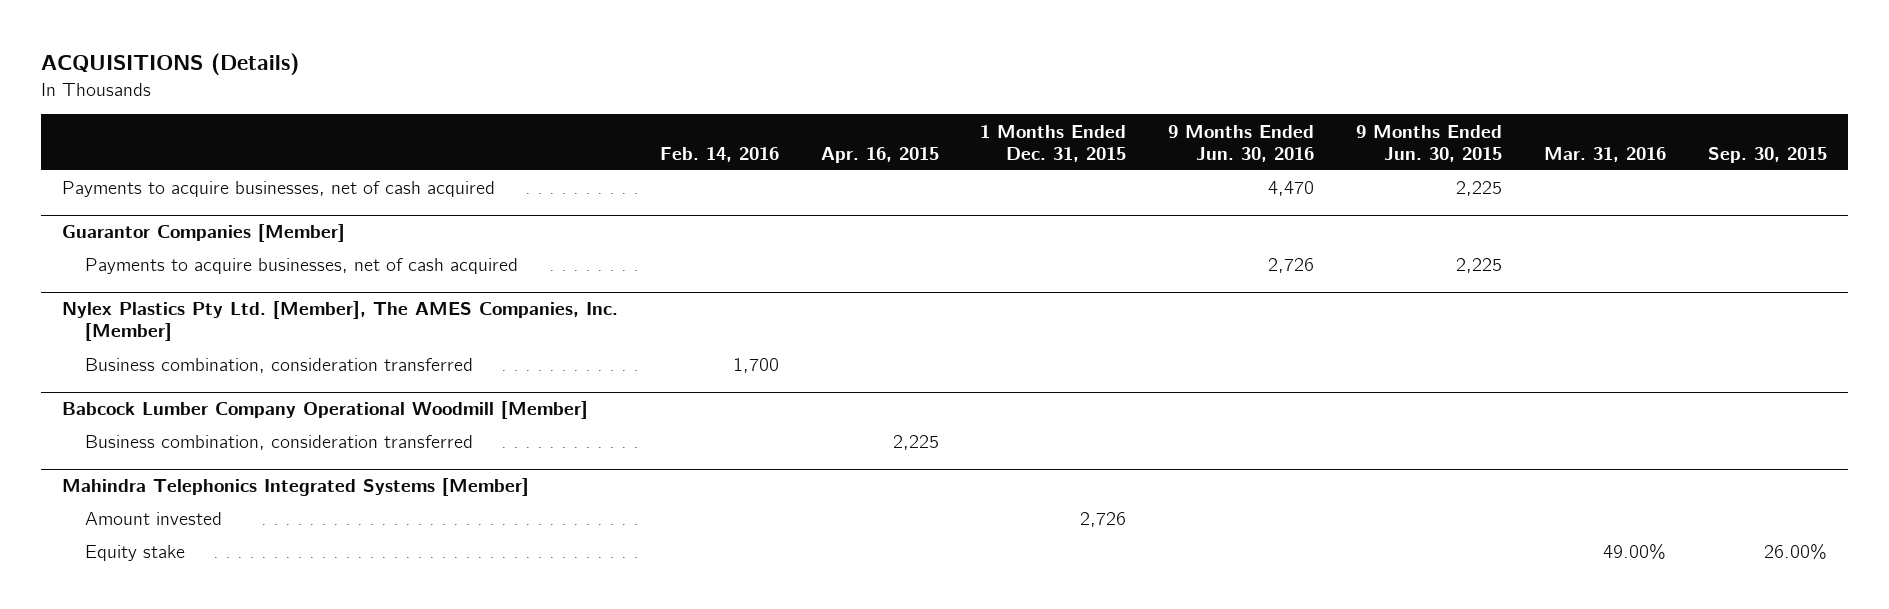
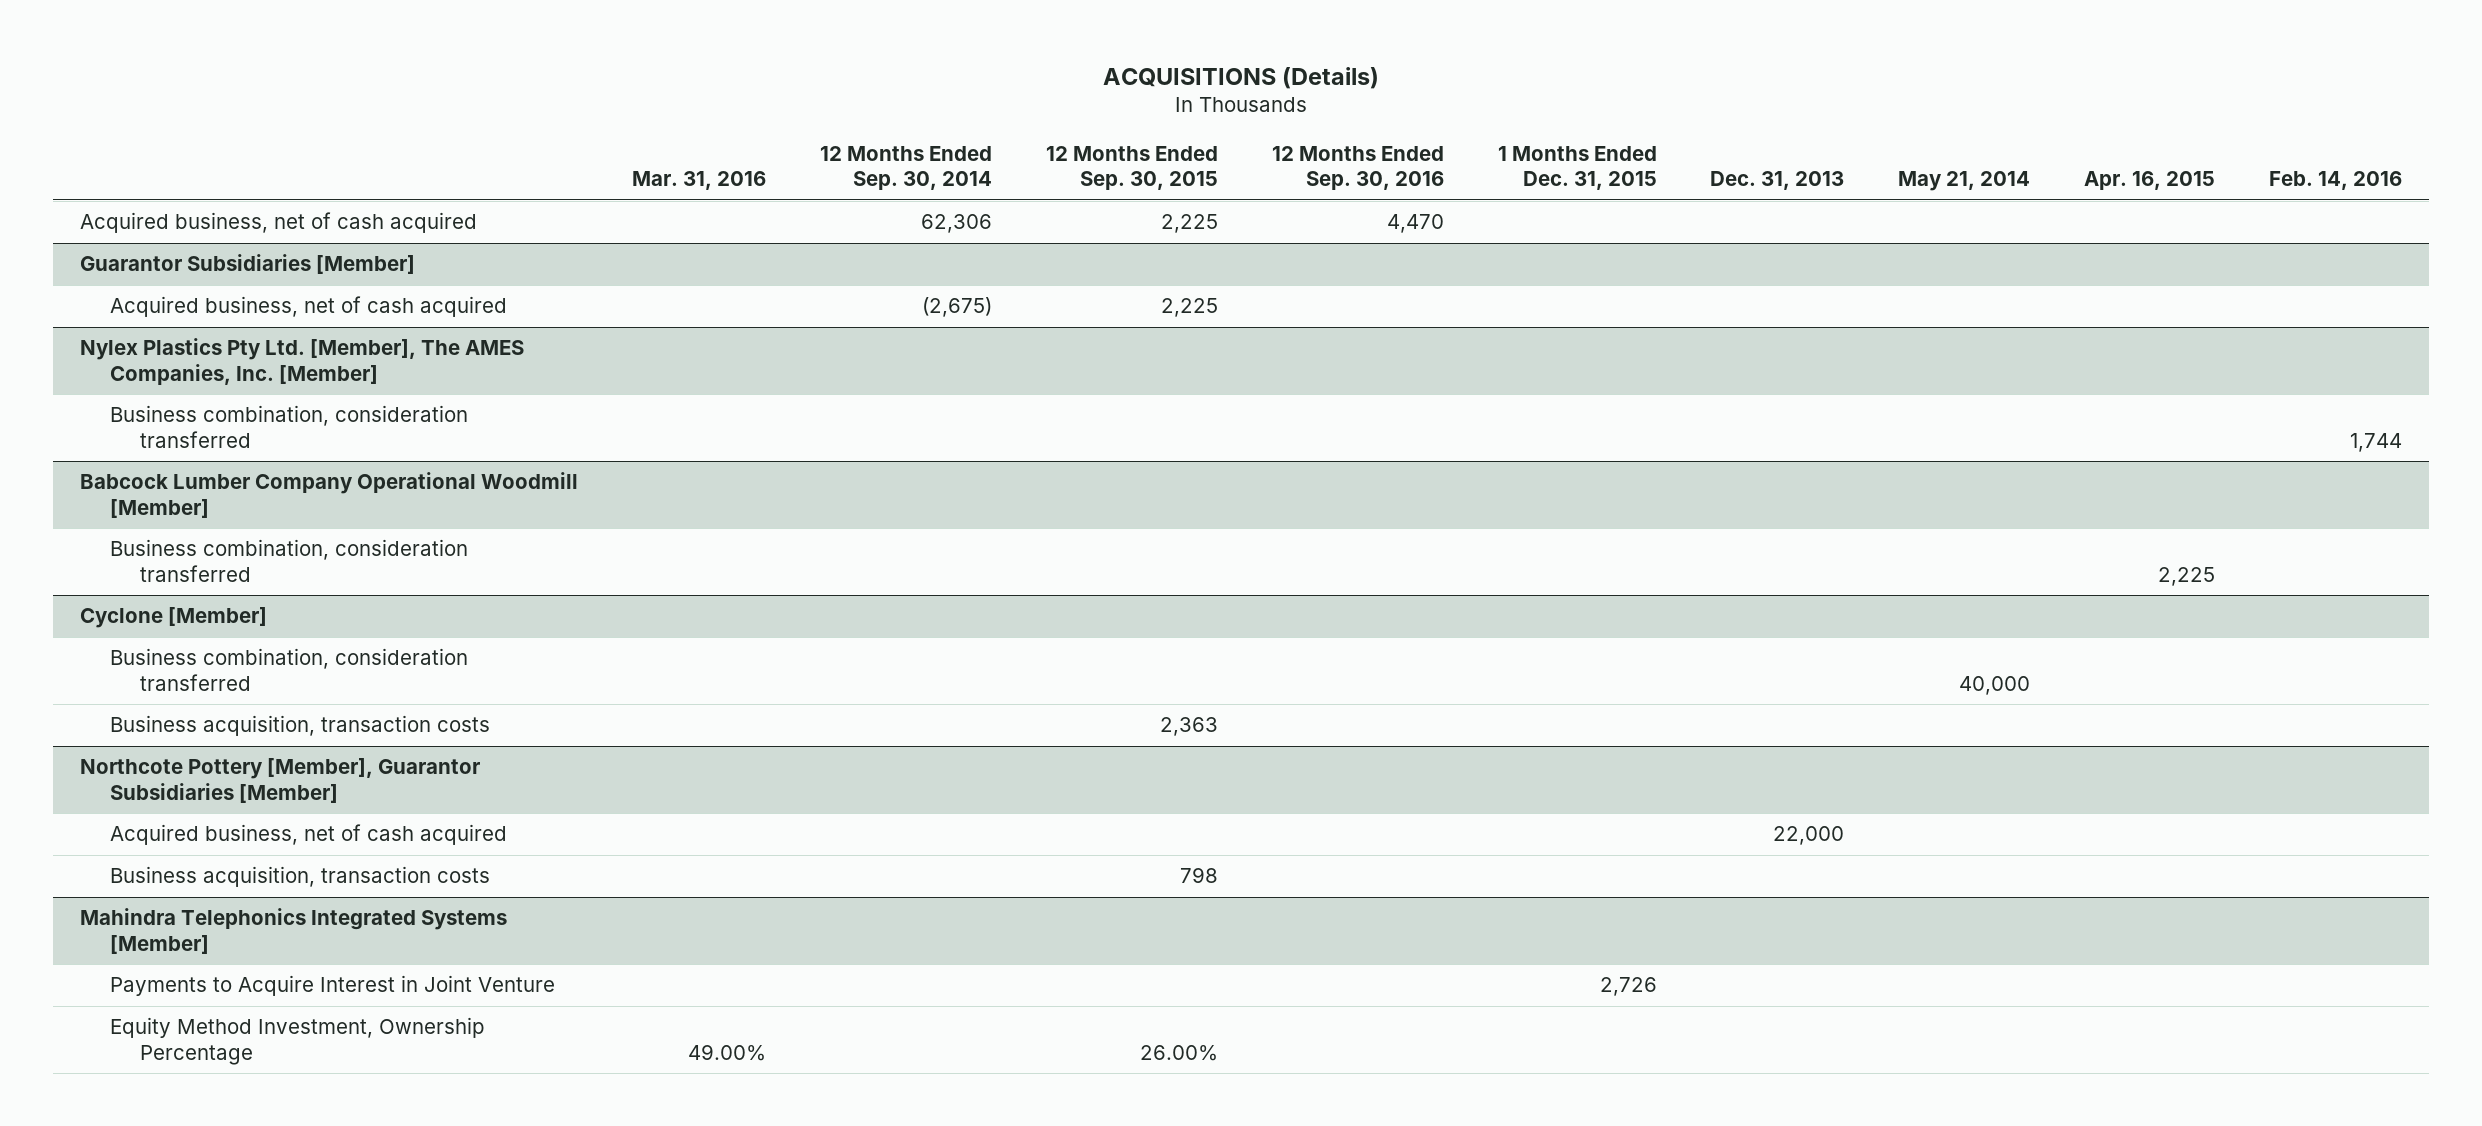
[1168,124,1315,162] 9 Months Ended Jun. 30, 2016 -> none
[1356,124,1503,162] 9 Months Ended Jun. 30, 2015 -> none
[1707,146,1827,163] Sep. 30, 2015 -> none
none -> [819,145,992,191] 12 Months Ended Sep. 30, 2014
none -> [1045,145,1218,191] 12 Months Ended Sep. 30, 2015
none -> [1271,145,1444,191] 12 Months Ended Sep. 30, 2016
none -> [1710,171,1845,191] Dec. 31, 2013
none -> [1898,171,2031,192] May 21, 2014
[61,181,495,198] Payments to acquire businesses, net of cash acquired -> [80,212,478,234] Acquired business, net of cash acquired
[61,224,345,243] Guarantor Companies [Member] -> [80,254,416,275] Guarantor Subsidiaries [Member]
[85,258,519,275] Payments to acquire businesses, net of cash acquired -> [110,296,508,318] Acquired business, net of cash acquired
[732,358,779,374] 1,700 -> [2350,433,2403,453] 1,744
none -> [80,607,268,629] Cyclone [Member]
none -> [110,648,469,692] Business combination, consideration transferred
none -> [110,715,491,737] Business acquisition, transaction costs
none -> [80,758,481,804] Northcote Pottery [Member], Guarantor Subsidiaries [Member]
none -> [110,824,508,846] Acquired business, net of cash acquired
none -> [110,866,491,888] Business acquisition, transaction costs
[85,512,223,526] Amount invested -> [110,975,556,997] Payments to Acquire Interest in Joint Venture
[85,545,186,562] Equity stake -> [110,1017,486,1066] Equity Method Investment, Ownership Percentage

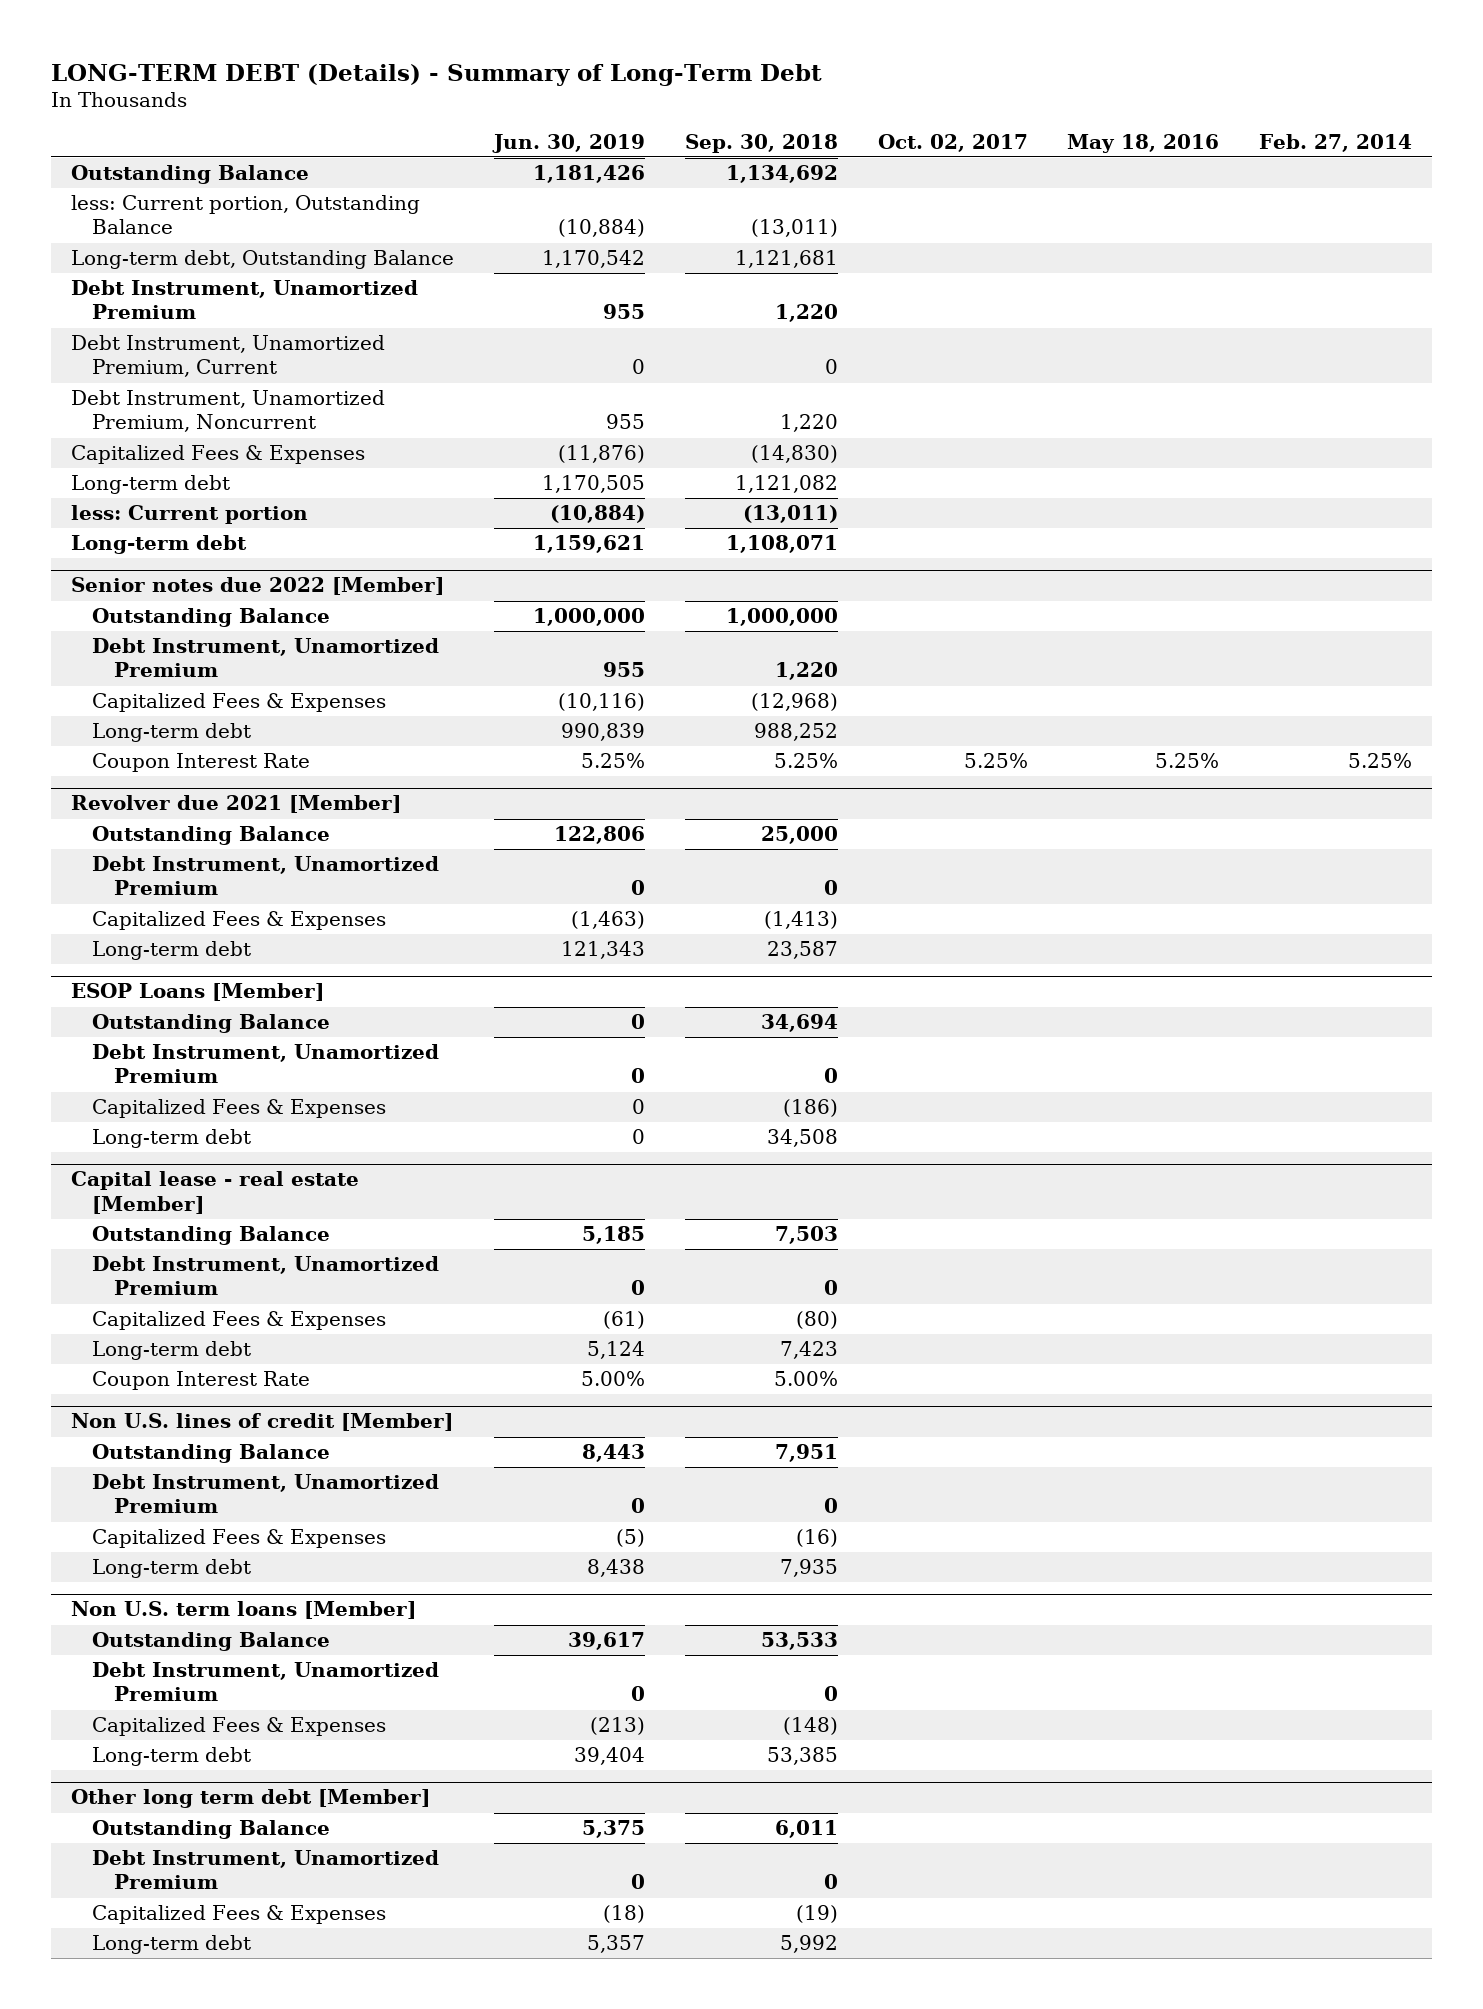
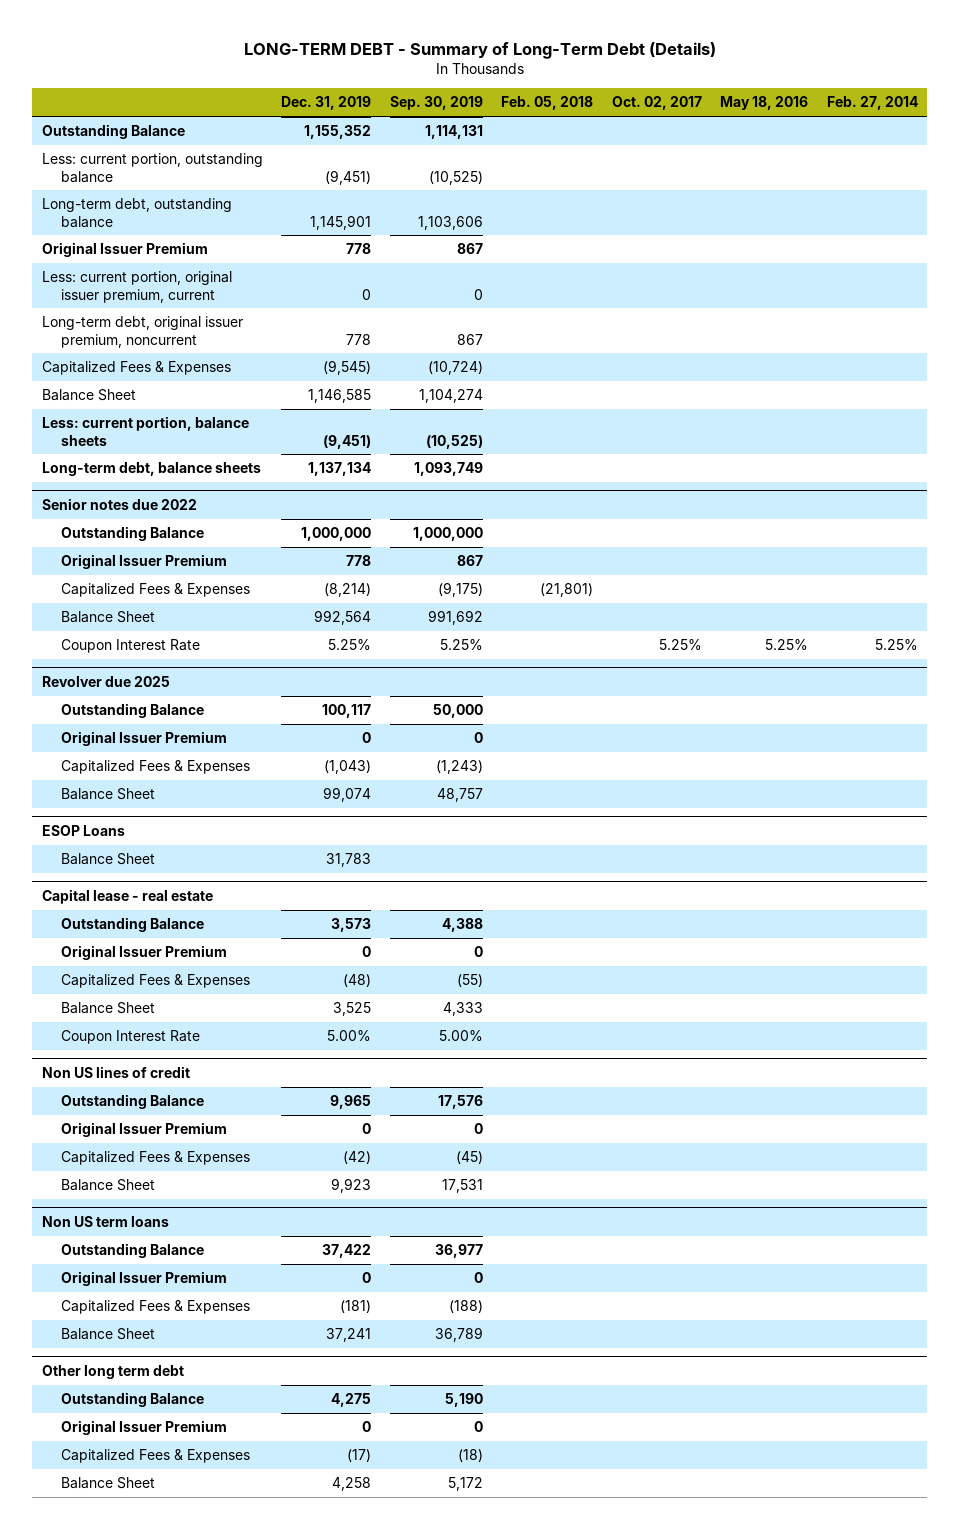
[50,63,822,86] LONG-TERM DEBT (Details) - Summary of Long-Term Debt -> [243,41,716,59] LONG-TERM DEBT - Summary of Long-Term Debt (Details)
[491,133,645,153] Jun. 30, 2019 -> none
[684,133,838,153] Sep. 30, 2018 -> none
none -> [281,96,372,111] Dec. 31, 2019
none -> [389,96,483,111] Sep. 30, 2019
none -> [501,96,594,111] Feb. 05, 2018
[70,195,420,235] less: Current portion, Outstanding Balance -> [41,153,263,183] Less: current portion, outstanding balance
[70,250,454,270] Long-term debt, Outstanding Balance -> [41,198,232,228] Long-term debt, outstanding balance
[70,280,418,320] Debt Instrument, Unamortized Premium -> [41,242,208,258] Original Issuer Premium
[70,335,385,378] Debt Instrument, Unamortized Premium, Current -> [41,271,232,303] Less: current portion, original issuer premium, current
[70,390,385,433] Debt Instrument, Unamortized Premium, Noncurrent -> [41,316,243,348] Long-term debt, original issuer premium, noncurrent
[70,475,230,495] Long-term debt -> [41,389,136,402] Balance Sheet
[70,505,308,525] less: Current portion -> [41,416,249,446] Less: current portion, balance sheets
[70,535,247,555] Long-term debt -> [41,462,261,477] Long-term debt, balance sheets
[70,577,444,596] Senior notes due 2022 [Member] -> [41,497,197,510] Senior notes due 2022
[92,638,440,678] Debt Instrument, Unamortized Premium -> [61,554,228,570] Original Issuer Premium
[92,723,252,743] Long-term debt -> [61,611,156,624] Balance Sheet
[70,795,401,814] Revolver due 2021 [Member] -> none
[92,826,331,846] Outstanding Balance -> none
[92,856,440,896] Debt Instrument, Unamortized Premium -> none
[92,911,387,931] Capitalized Fees & Expenses -> none
[92,941,252,961] Long-term debt -> none
[92,1014,331,1034] Outstanding Balance -> none
[92,1044,440,1084] Debt Instrument, Unamortized Premium -> none
[92,1099,387,1119] Capitalized Fees & Expenses -> none
none -> [41,675,170,687] Revolver due 2025
none -> [61,703,205,719] Outstanding Balance
none -> [61,731,228,747] Original Issuer Premium
none -> [61,760,251,775] Capitalized Fees & Expenses
none -> [61,788,156,801] Balance Sheet
[70,983,324,1002] ESOP Loans [Member] -> [41,824,125,836] ESOP Loans
[92,1129,252,1149] Long-term debt -> [61,853,156,866] Balance Sheet
[70,1171,359,1214] Capital lease - real estate [Member] -> [41,888,213,904] Capital lease - real estate
[92,1256,440,1296] Debt Instrument, Unamortized Premium -> [61,945,228,961] Original Issuer Premium
[92,1341,252,1361] Long-term debt -> [61,1002,156,1015] Balance Sheet
[70,1413,453,1432] Non U.S. lines of credit [Member] -> [41,1065,190,1078] Non US lines of credit
[92,1474,440,1514] Debt Instrument, Unamortized Premium -> [61,1122,228,1138] Original Issuer Premium
[92,1559,252,1579] Long-term debt -> [61,1179,156,1192] Balance Sheet
[70,1601,416,1620] Non U.S. term loans [Member] -> [41,1215,169,1227] Non US term loans
[92,1662,440,1702] Debt Instrument, Unamortized Premium -> [61,1271,228,1287] Original Issuer Premium
[92,1747,252,1767] Long-term debt -> [61,1328,156,1341] Balance Sheet
[70,1789,430,1809] Other long term debt [Member] -> [41,1364,184,1379] Other long term debt
[92,1850,440,1890] Debt Instrument, Unamortized Premium -> [61,1420,228,1436] Original Issuer Premium
[92,1935,252,1955] Long-term debt -> [61,1477,156,1490] Balance Sheet

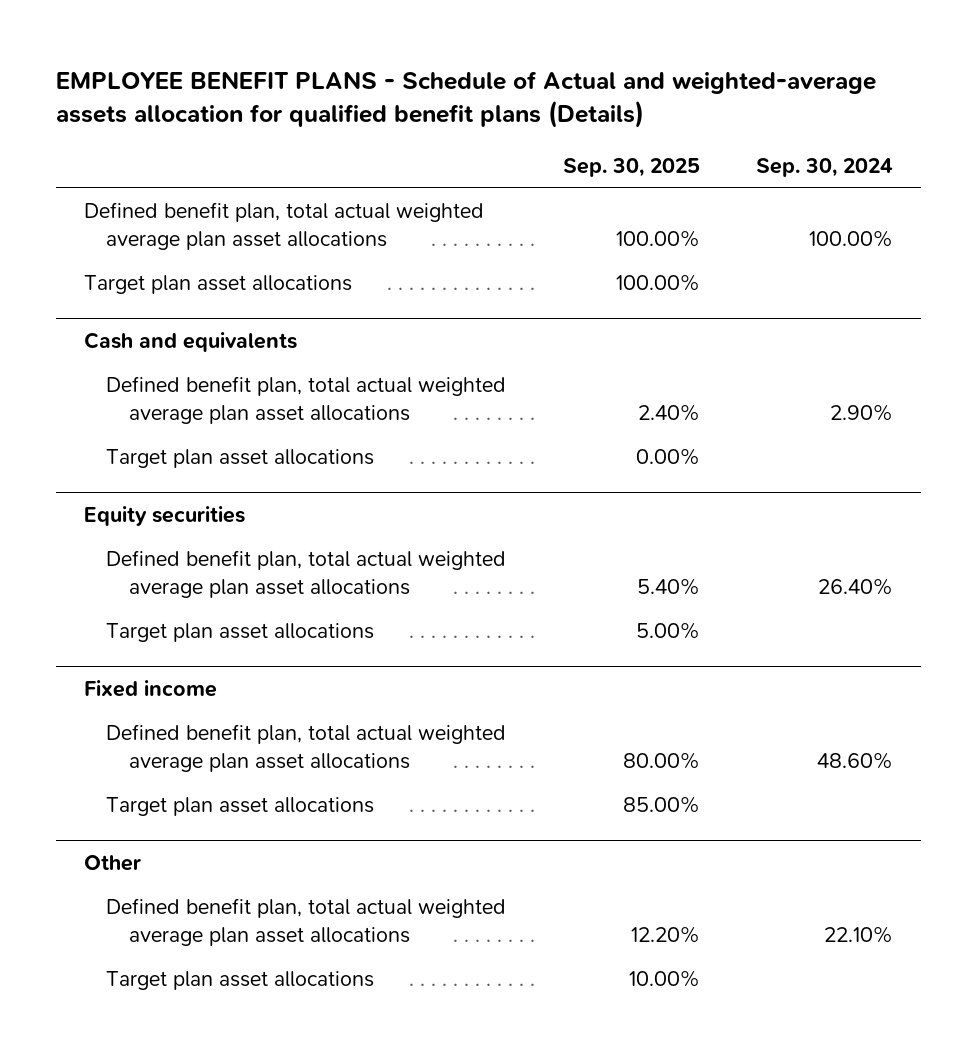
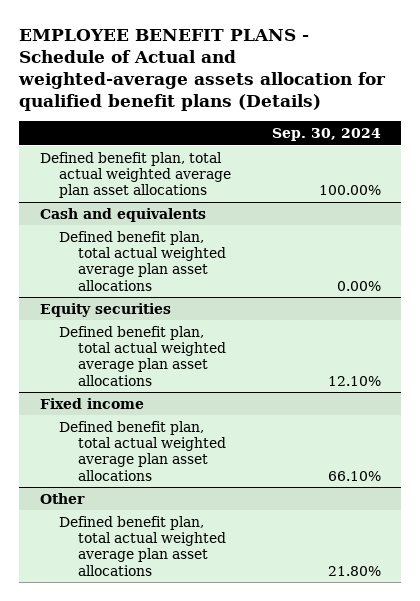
[562,157,700,177] Sep. 30, 2025 -> none
[83,275,352,295] Target plan asset allocations -> none
[106,449,375,469] Target plan asset allocations -> none
[829,403,893,421] 2.90% -> [336,280,381,291] 0.00%
[106,623,375,643] Target plan asset allocations -> none
[817,577,893,595] 26.40% -> [327,375,381,386] 12.10%
[106,797,375,817] Target plan asset allocations -> none
[816,751,893,769] 48.60% -> [327,470,381,481] 66.10%
[106,971,375,991] Target plan asset allocations -> none
[823,925,893,943] 22.10% -> [327,565,381,576] 21.80%

